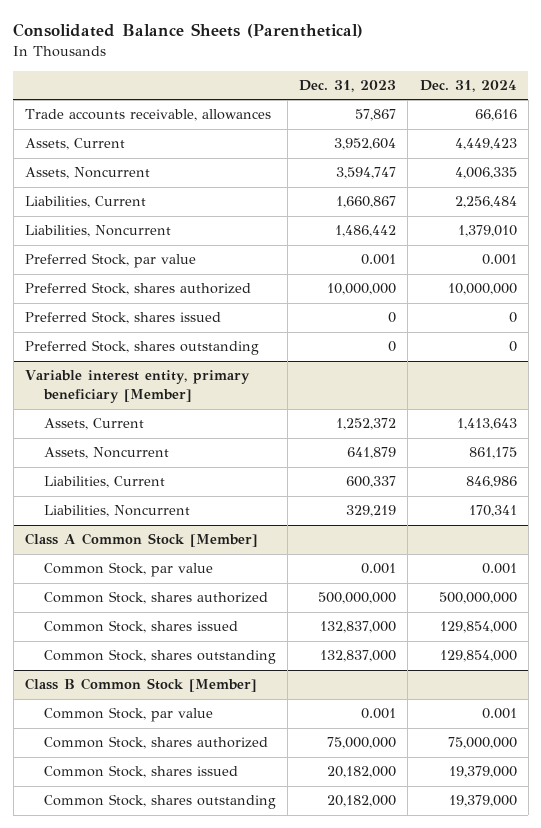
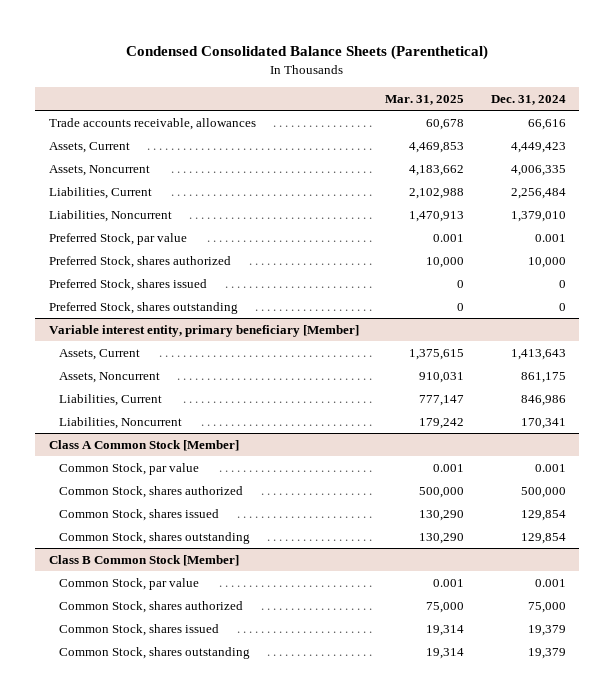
[13,23,364,39] Consolidated Balance Sheets (Parenthetical) -> [126,44,489,60] Condensed Consolidated Balance Sheets (Parenthetical)
[299,80,397,93] Dec. 31, 2023 -> none
none -> [385,94,465,105] Mar. 31, 2025
[447,283,517,296] 10,000,000 -> [527,256,566,268] 10,000
[438,592,517,605] 500,000,000 -> [520,486,566,498] 500,000
[439,621,517,634] 129,854,000 -> [520,509,566,521] 129,854
[439,650,517,663] 129,854,000 -> [520,532,566,544] 129,854
[447,737,517,750] 75,000,000 -> [527,601,566,613] 75,000
[448,766,517,779] 19,379,000 -> [527,624,566,636] 19,379
[448,795,517,808] 19,379,000 -> [527,647,566,659] 19,379

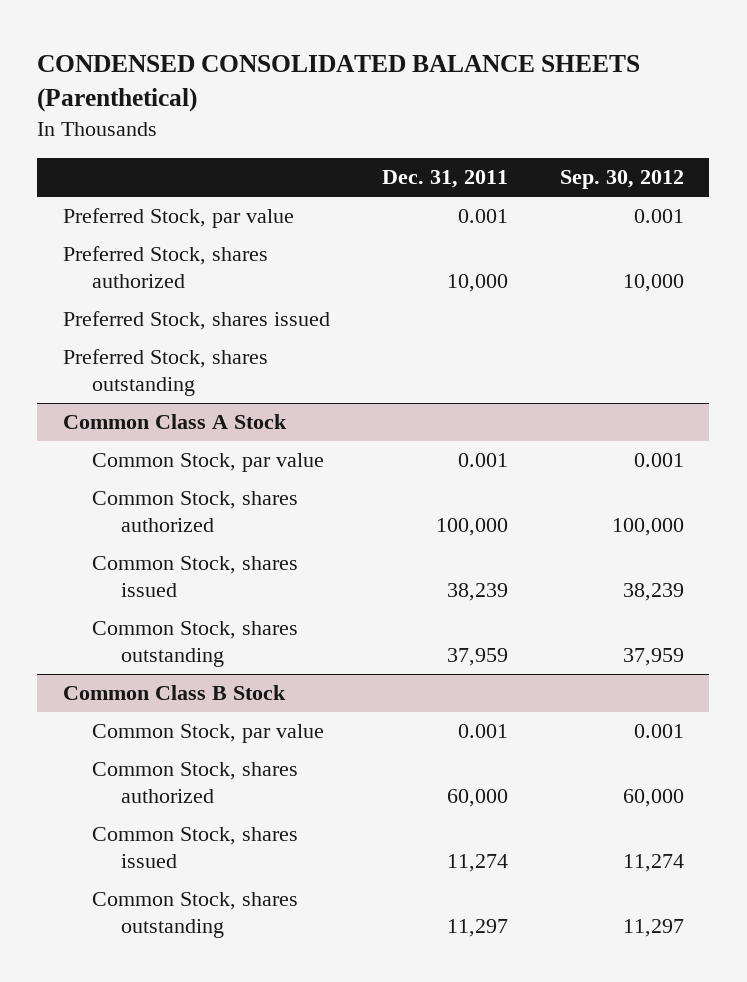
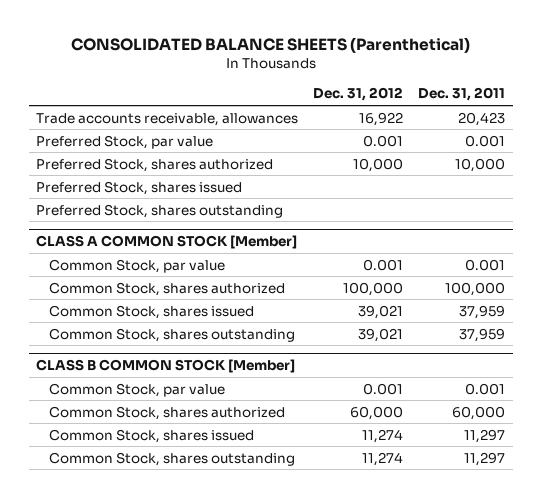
[37,54,641,113] CONDENSED CONSOLIDATED BALANCE SHEETS (Parenthetical) -> [70,37,470,54] CONSOLIDATED BALANCE SHEETS (Parenthetical)
[559,170,684,190] Sep. 30, 2012 -> none
none -> [313,87,404,102] Dec. 31, 2012
none -> [36,112,299,126] Trade accounts receivable, allowances
[63,414,288,430] Common Class A Stock -> [36,235,298,250] CLASS A COMMON STOCK [Member]
[446,583,508,602] 38,239 -> [459,304,506,319] 37,959
[63,685,287,701] Common Class B Stock -> [36,359,296,374] CLASS B COMMON STOCK [Member]
[446,854,508,873] 11,274 -> [464,428,506,443] 11,297

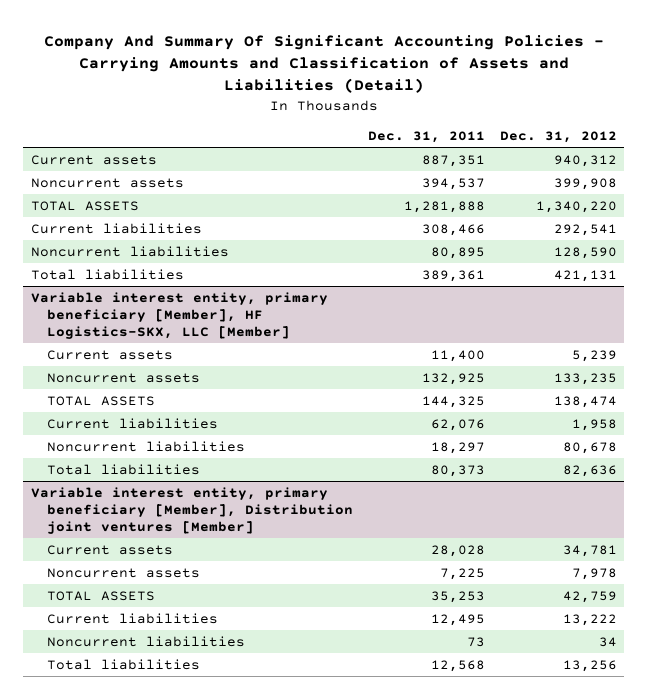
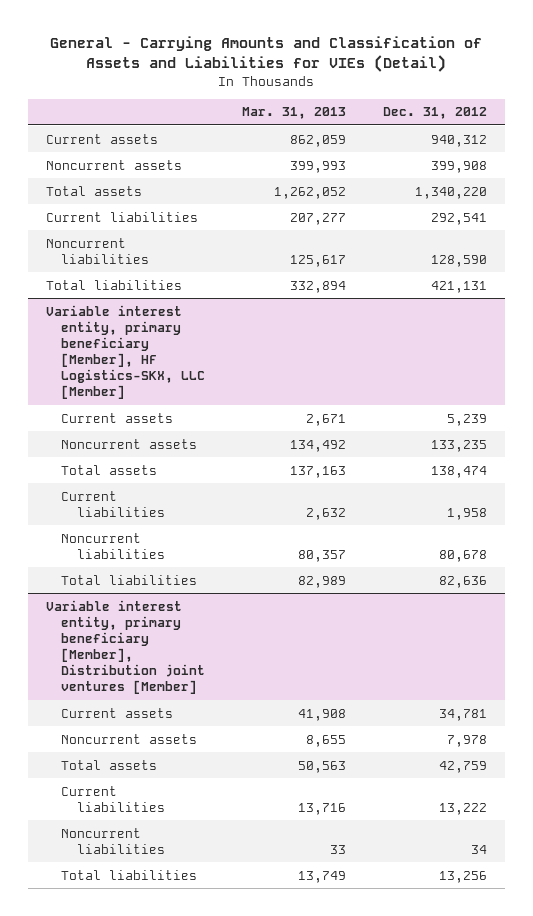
[43,34,604,94] Company And Summary Of Significant Accounting Policies - Carrying Amounts and Classification of Assets and Liabilities (Detail) -> [50,35,483,73] General - Carrying Amounts and Classification of Assets and Liabilities for VIEs (Detail)
[367,130,485,143] Dec. 31, 2011 -> none
none -> [242,107,347,120] Mar. 31, 2013
[30,200,139,211] TOTAL ASSETS -> [46,185,143,196] Total assets
[47,395,156,406] TOTAL ASSETS -> [61,464,158,475] Total assets
[47,590,156,601] TOTAL ASSETS -> [61,759,158,770] Total assets

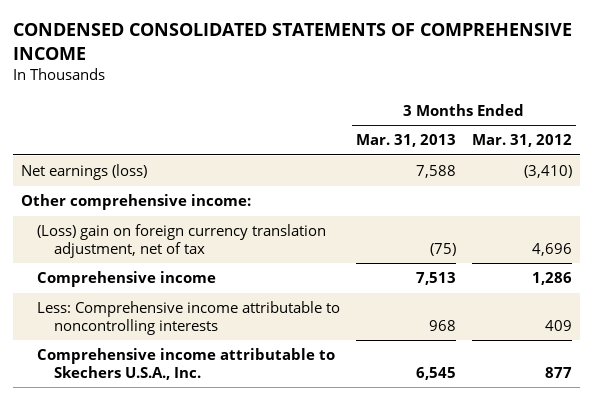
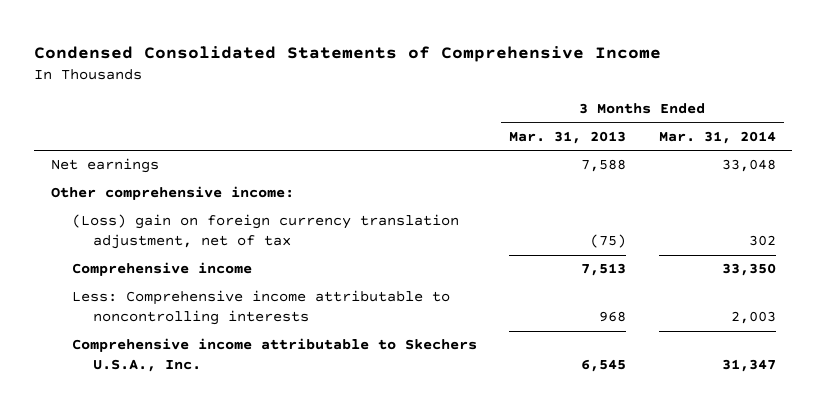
[12,23,572,60] CONDENSED CONSOLIDATED STATEMENTS OF COMPREHENSIVE INCOME -> [34,46,662,63] Condensed Consolidated Statements of Comprehensive Income
[472,134,573,148] Mar. 31, 2012 -> none
none -> [658,130,776,144] Mar. 31, 2014
[20,164,147,181] Net earnings (loss) -> [50,158,159,174] Net earnings

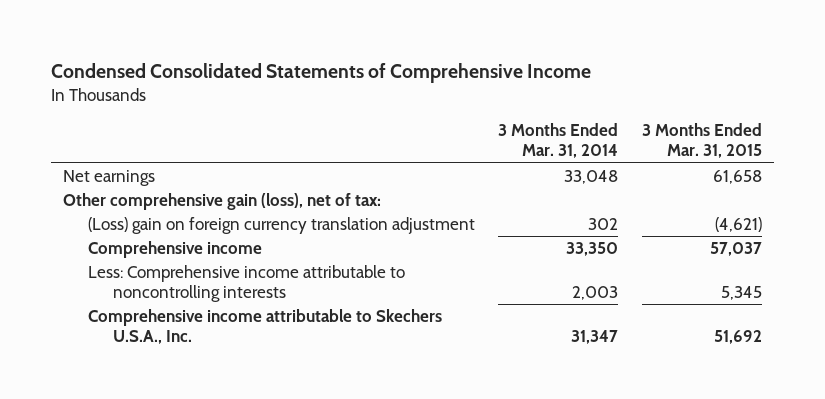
[509,130,627,144] Mar. 31, 2013 -> none
none -> [641,123,762,159] 3 Months Ended Mar. 31, 2015
[50,186,294,201] Other comprehensive income: -> none
none -> [62,193,381,211] Other comprehensive gain (loss), net of tax:
[71,214,459,250] (Loss) gain on foreign currency translation adjustment, net of tax -> [87,217,475,235] (Loss) gain on foreign currency translation adjustment

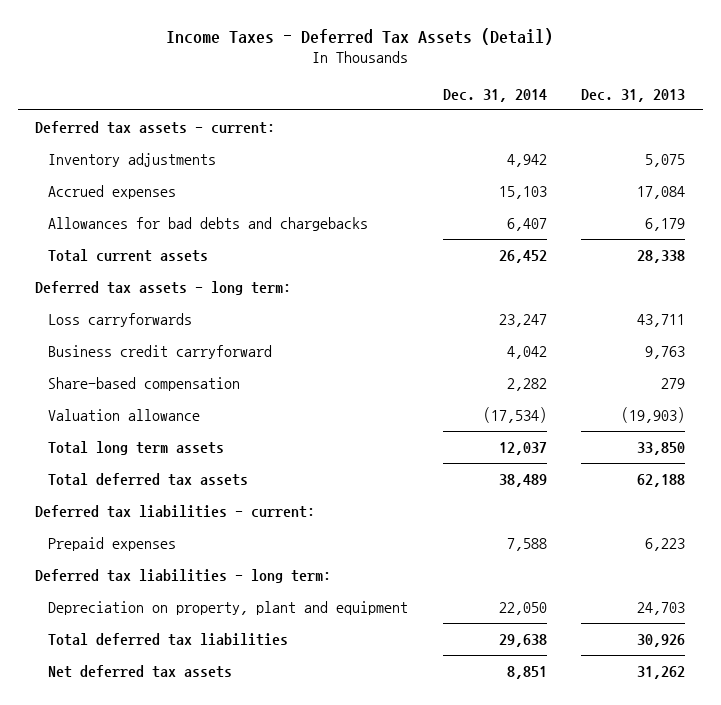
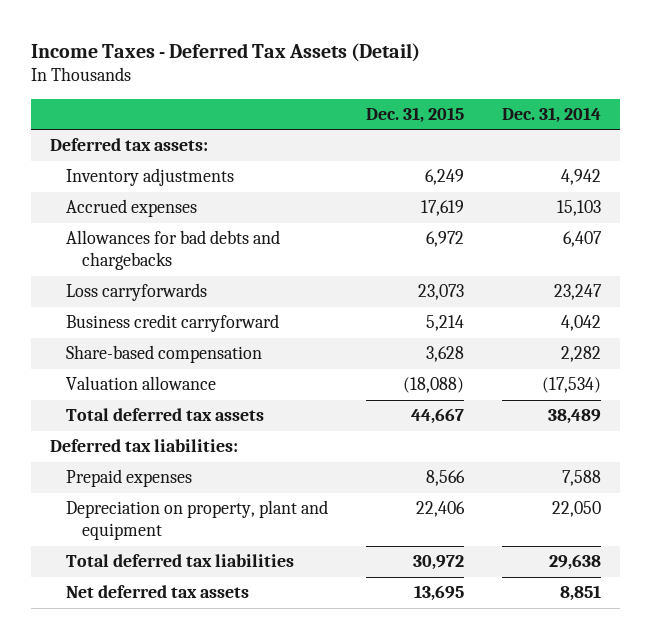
[581,88,686,102] Dec. 31, 2013 -> none
none -> [365,106,464,123] Dec. 31, 2015
[35,120,276,134] Deferred tax assets - current: -> [49,138,208,152] Deferred tax assets:
[47,248,208,262] Total current assets -> none
[35,280,292,295] Deferred tax assets - long term: -> none
[47,440,224,455] Total long term assets -> none
[35,504,316,518] Deferred tax liabilities - current: -> [49,439,238,453] Deferred tax liabilities:
[35,568,332,583] Deferred tax liabilities - long term: -> none

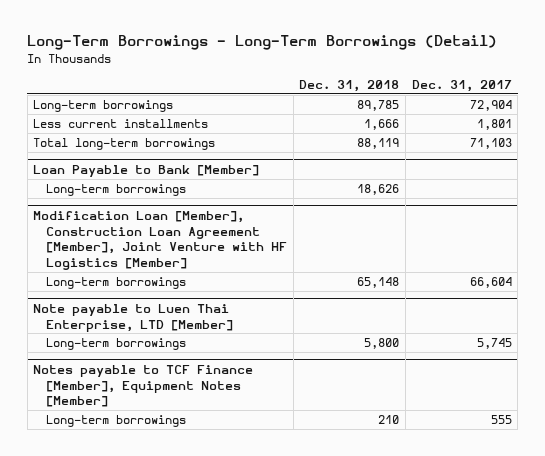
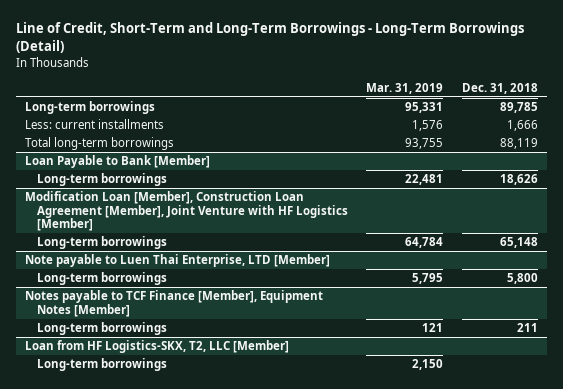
[27,35,498,51] Long-Term Borrowings - Long-Term Borrowings (Detail) -> [15,22,524,54] Line of Credit, Short-Term and Long-Term Borrowings - Long-Term Borrowings (Detail)
[411,79,512,92] Dec. 31, 2017 -> none
none -> [366,82,444,94] Mar. 31, 2019
[33,119,209,129] Less current installments -> [24,119,164,130] Less: current installments
[378,415,400,425] 210 -> [516,323,538,333] 211
none -> [24,340,289,354] Loan from HF Logistics-SKX, T2, LLC [Member]
none -> [36,358,167,372] Long-term borrowings

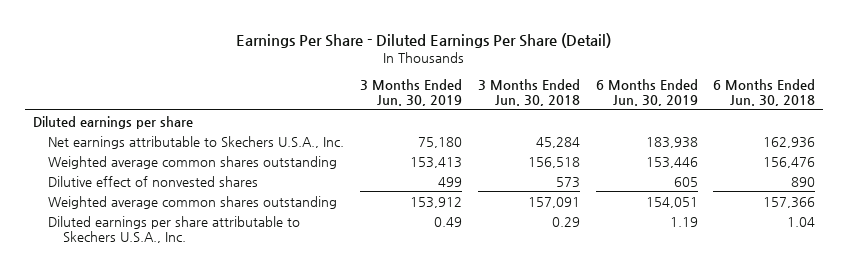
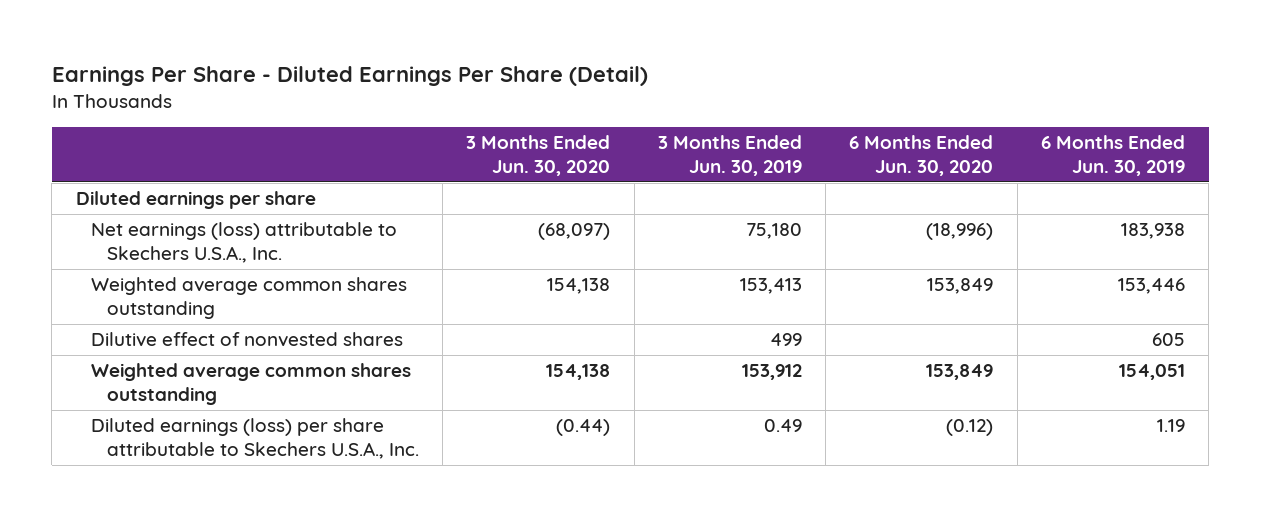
[477,79,580,107] 3 Months Ended Jun. 30, 2018 -> none
[713,79,816,107] 6 Months Ended Jun. 30, 2018 -> none
none -> [466,135,611,177] 3 Months Ended Jun. 30, 2020
none -> [849,135,994,177] 6 Months Ended Jun. 30, 2020
[48,135,345,149] Net earnings attributable to Skechers U.S.A., Inc. -> [91,222,398,264] Net earnings (loss) attributable to Skechers U.S.A., Inc.
[48,215,301,243] Diluted earnings per share attributable to Skechers U.S.A., Inc. -> [91,418,419,460] Diluted earnings (loss) per share attributable to Skechers U.S.A., Inc.

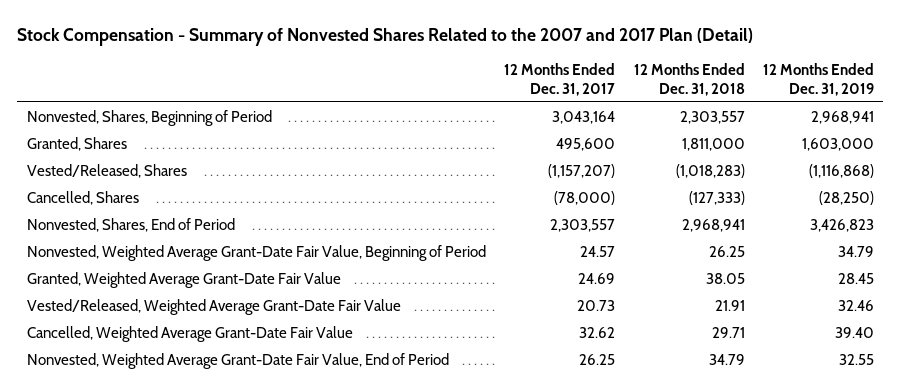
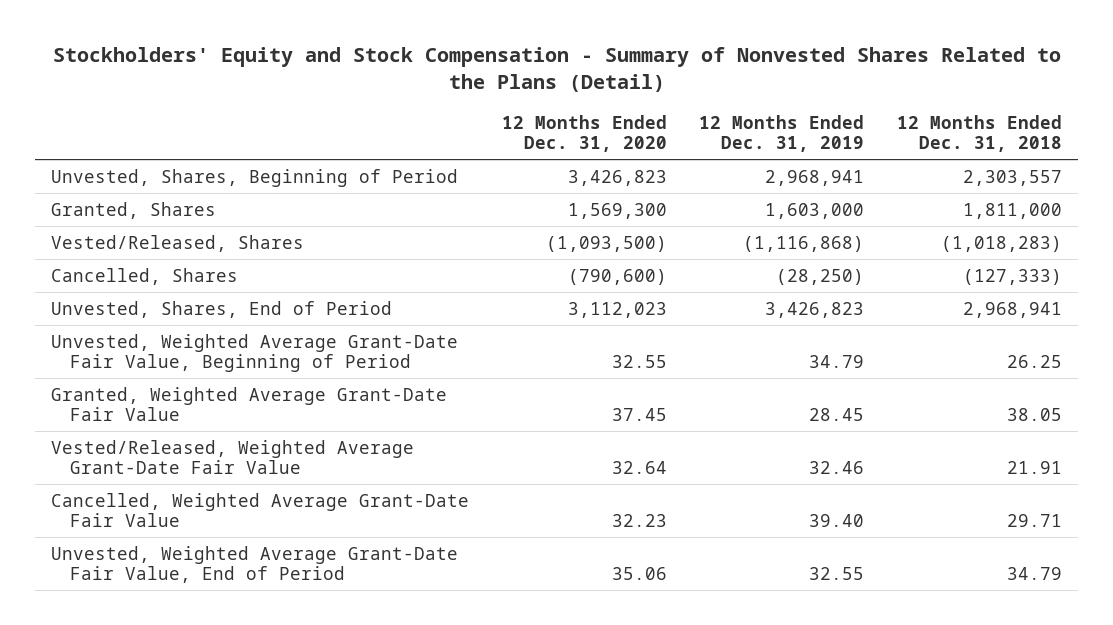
[17,28,754,47] Stock Compensation - Summary of Nonvested Shares Related to the 2007 and 2017 Plan (Detail) -> [52,46,1061,93] Stockholders' Equity and Stock Compensation - Summary of Nonvested Shares Related to the Plans (Detail)
[504,62,616,96] 12 Months Ended Dec. 31, 2017 -> none
none -> [501,115,667,153] 12 Months Ended Dec. 31, 2020
[26,109,272,126] Nonvested, Shares, Beginning of Period -> [51,168,459,187] Unvested, Shares, Beginning of Period
[26,217,235,232] Nonvested, Shares, End of Period -> [51,300,393,318] Unvested, Shares, End of Period
[26,244,486,261] Nonvested, Weighted Average Grant-Date Fair Value, Beginning of Period -> [51,333,459,372] Unvested, Weighted Average Grant-Date Fair Value, Beginning of Period
[26,352,449,369] Nonvested, Weighted Average Grant-Date Fair Value, End of Period -> [51,545,459,583] Unvested, Weighted Average Grant-Date Fair Value, End of Period

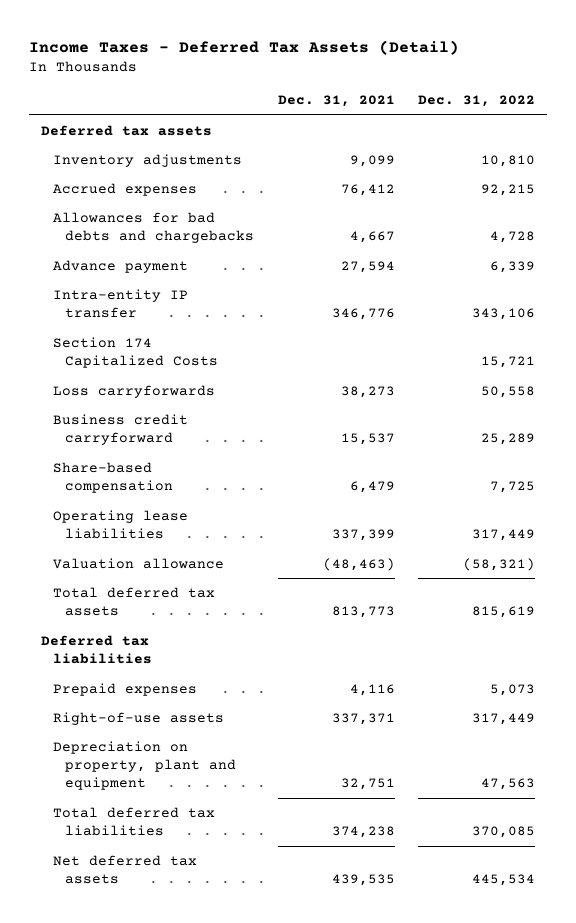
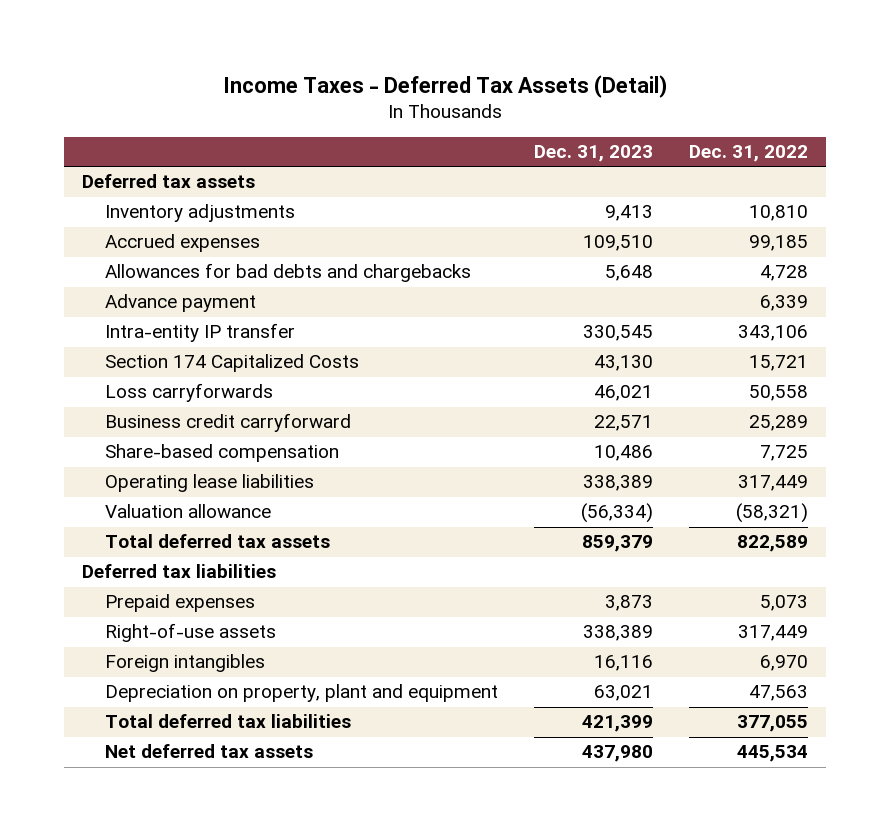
[277,95,395,108] Dec. 31, 2021 -> none
none -> [533,145,653,163] Dec. 31, 2023
[481,183,536,196] 92,215 -> [748,235,808,252] 99,185
[472,606,536,619] 815,619 -> [736,535,808,553] 822,589
none -> [104,654,265,673] Foreign intangibles
[472,826,536,839] 370,085 -> [736,715,808,733] 377,055

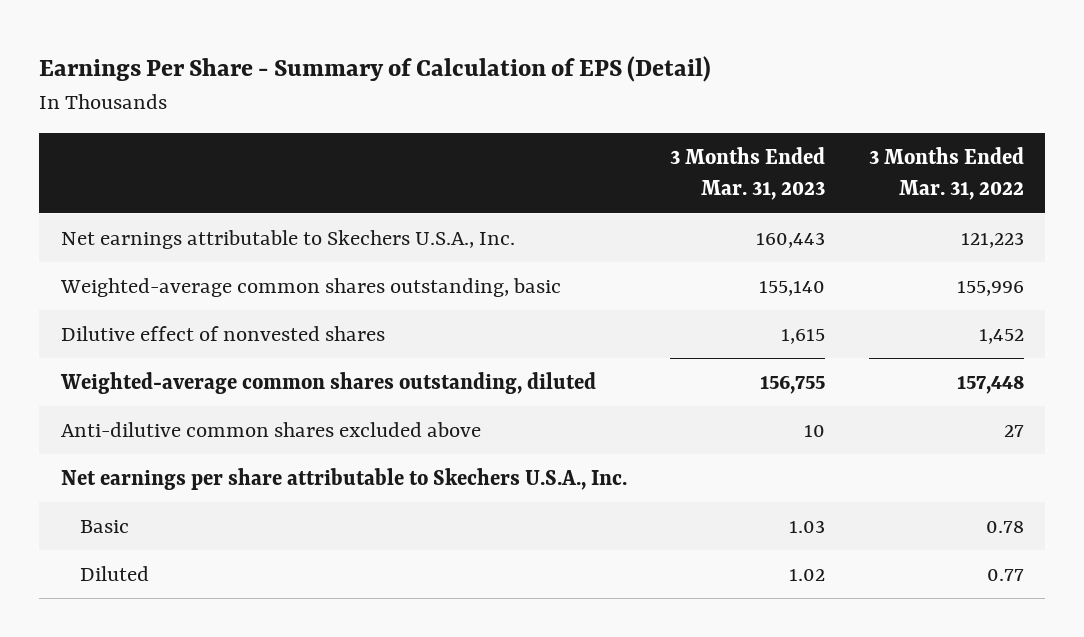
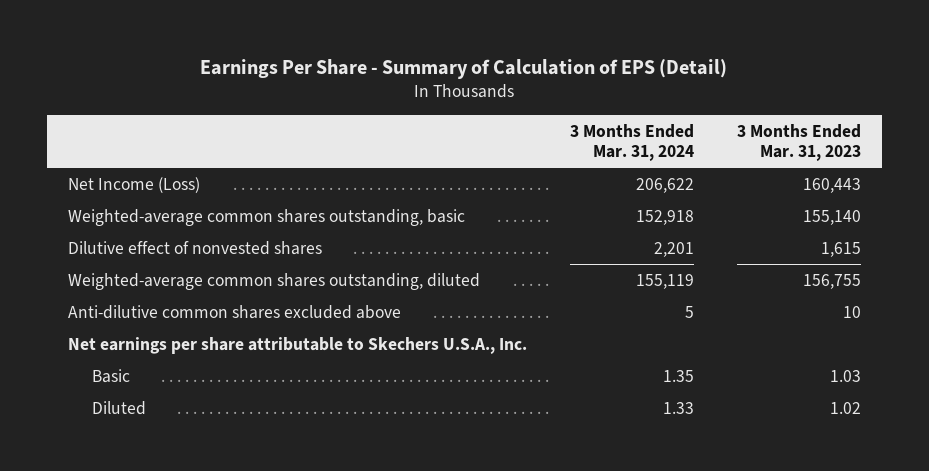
[868,147,1024,201] 3 Months Ended Mar. 31, 2022 -> none
none -> [569,123,694,161] 3 Months Ended Mar. 31, 2024
[60,229,515,249] Net earnings attributable to Skechers U.S.A., Inc. -> [68,176,201,193] Net Income (Loss)

